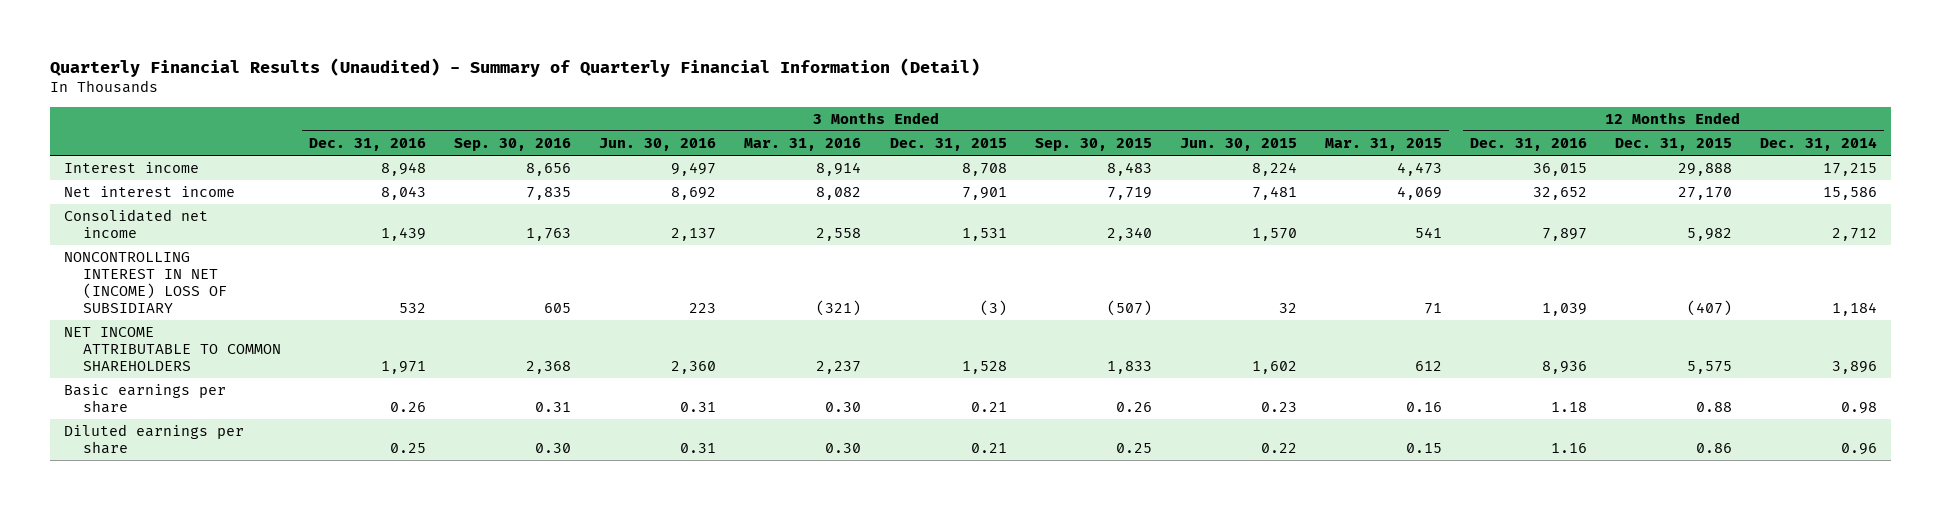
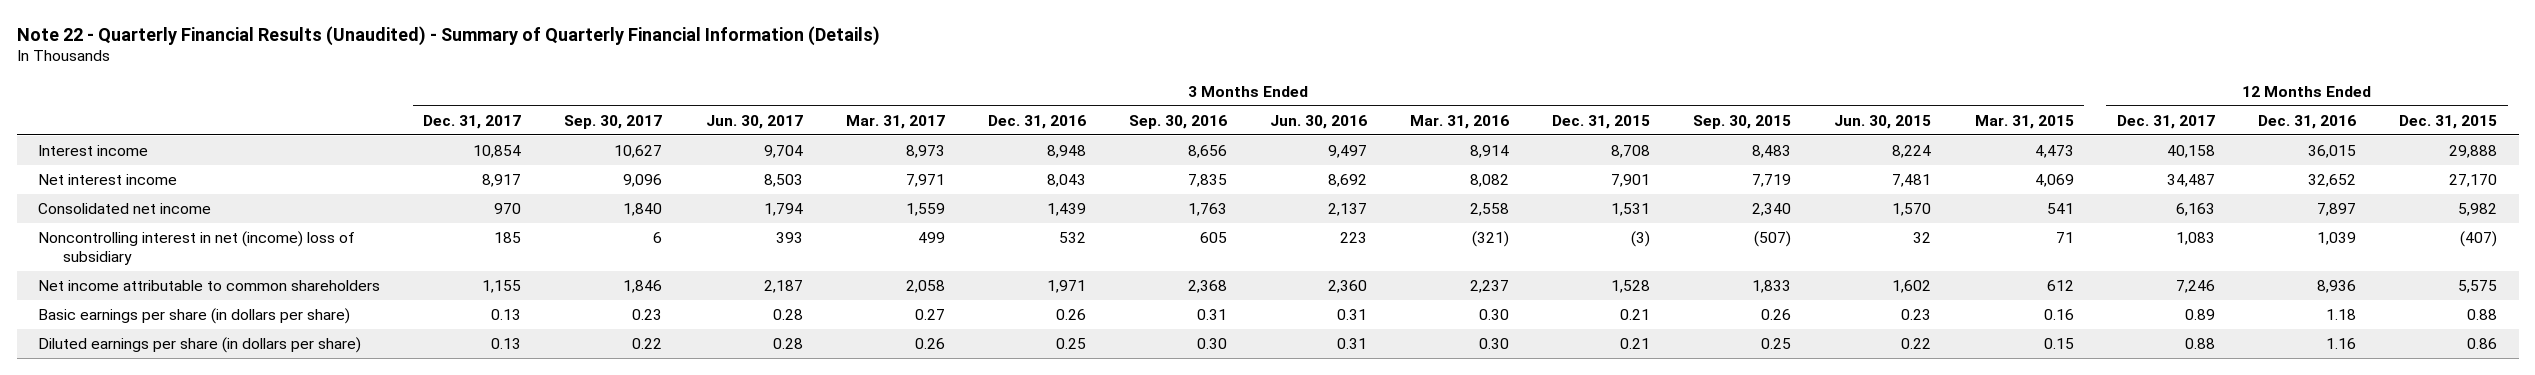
[50,57,981,77] Quarterly Financial Results (Unaudited) - Summary of Quarterly Financial Information (Detail) -> [16,25,880,46] Note 22 - Quarterly Financial Results (Unaudited) - Summary of Quarterly Financial Information (Details)
[1759,137,1877,152] Dec. 31, 2014 -> none
none -> [423,114,522,129] Dec. 31, 2017
none -> [564,114,663,129] Sep. 30, 2017
none -> [705,114,803,129] Jun. 30, 2017
none -> [845,114,945,129] Mar. 31, 2017
none -> [2116,114,2215,129] Dec. 31, 2017
[64,252,228,314] NONCONTROLLING INTEREST IN NET (INCOME) LOSS OF SUBSIDIARY -> [38,231,356,265] Noncontrolling interest in net (income) loss of subsidiary
[64,327,282,372] NET INCOME ATTRIBUTABLE TO COMMON SHAREHOLDERS -> [38,280,381,292] Net income attributable to common shareholders
[64,384,227,414] Basic earnings per share -> [38,308,351,325] Basic earnings per share (in dollars per share)
[64,424,245,455] Diluted earnings per share -> [38,337,362,354] Diluted earnings per share (in dollars per share)

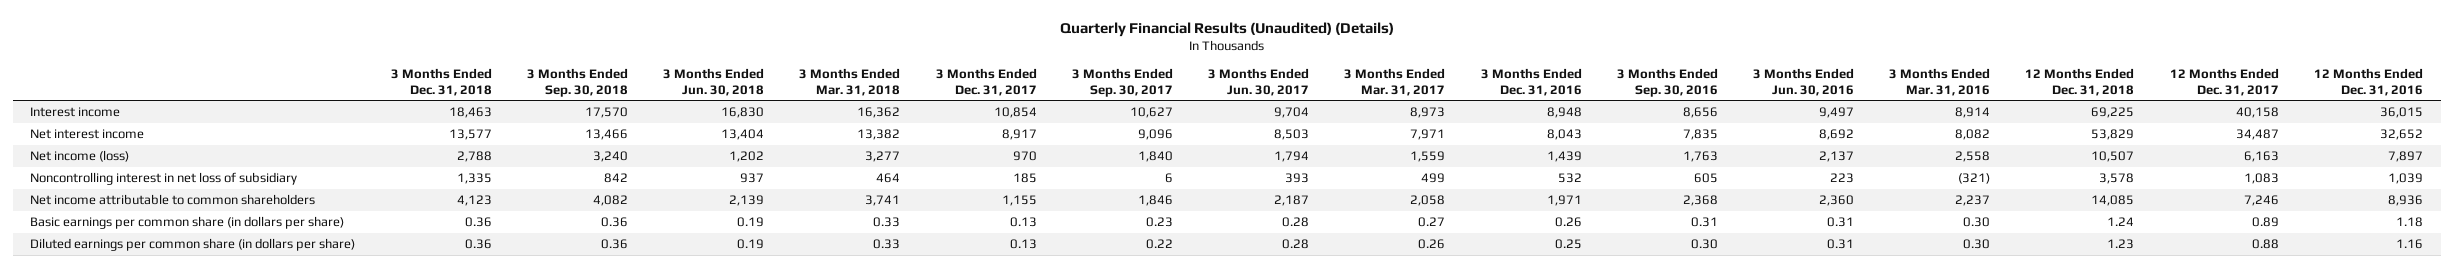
[16,25,880,46] Note 22 - Quarterly Financial Results (Unaudited) - Summary of Quarterly Financial Information (Details) -> [1059,21,1394,37] Quarterly Financial Results (Unaudited) (Details)
[1552,114,1651,129] Dec. 31, 2015 -> none
[1693,114,1792,129] Sep. 30, 2015 -> none
[1834,114,1932,129] Jun. 30, 2015 -> none
[1974,114,2074,129] Mar. 31, 2015 -> none
[2398,114,2497,129] Dec. 31, 2015 -> none
none -> [390,68,492,96] 3 Months Ended Dec. 31, 2018
none -> [526,68,628,97] 3 Months Ended Sep. 30, 2018
none -> [663,68,765,96] 3 Months Ended Jun. 30, 2018
none -> [799,68,901,96] 3 Months Ended Mar. 31, 2018
none -> [2025,68,2135,96] 12 Months Ended Dec. 31, 2018
[38,203,212,215] Consolidated net income -> [30,150,130,163] Net income (loss)
[38,231,356,265] Noncontrolling interest in net (income) loss of subsidiary -> [30,172,298,186] Noncontrolling interest in net loss of subsidiary
[38,308,351,325] Basic earnings per share (in dollars per share) -> [30,216,345,230] Basic earnings per common share (in dollars per share)
[38,337,362,354] Diluted earnings per share (in dollars per share) -> [30,238,356,252] Diluted earnings per common share (in dollars per share)

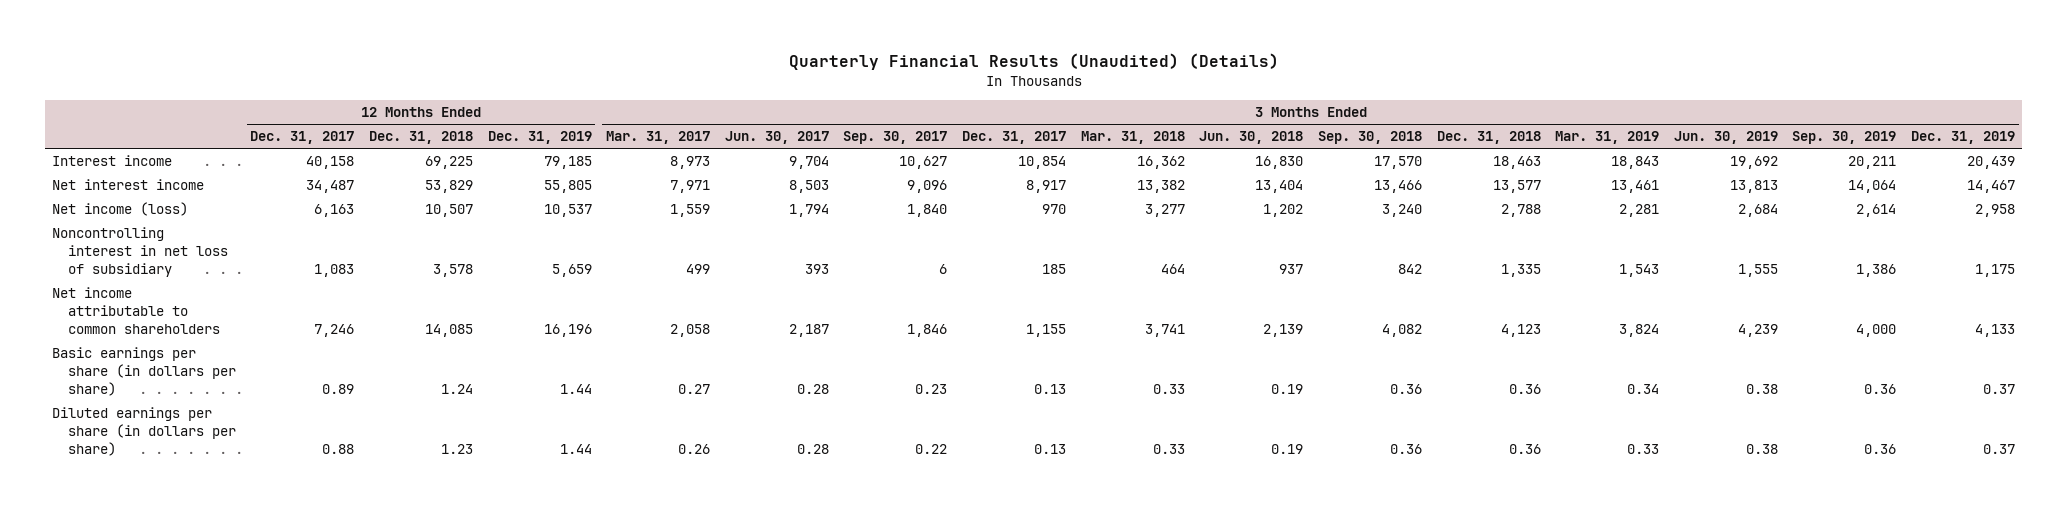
[1480,68,1582,96] 3 Months Ended Dec. 31, 2016 -> none
[1616,68,1718,97] 3 Months Ended Sep. 30, 2016 -> none
[1752,68,1854,96] 3 Months Ended Jun. 30, 2016 -> none
[1889,68,1991,96] 3 Months Ended Mar. 31, 2016 -> none
[2313,68,2423,96] 12 Months Ended Dec. 31, 2016 -> none
none -> [487,131,592,145] Dec. 31, 2019
none -> [1555,131,1660,145] Mar. 31, 2019
none -> [1673,131,1778,145] Jun. 30, 2019
none -> [1792,131,1897,145] Sep. 30, 2019
none -> [1911,131,2016,145] Dec. 31, 2019
[30,216,345,230] Basic earnings per common share (in dollars per share) -> [52,347,236,396] Basic earnings per share (in dollars per share)
[30,238,356,252] Diluted earnings per common share (in dollars per share) -> [52,407,236,456] Diluted earnings per share (in dollars per share)

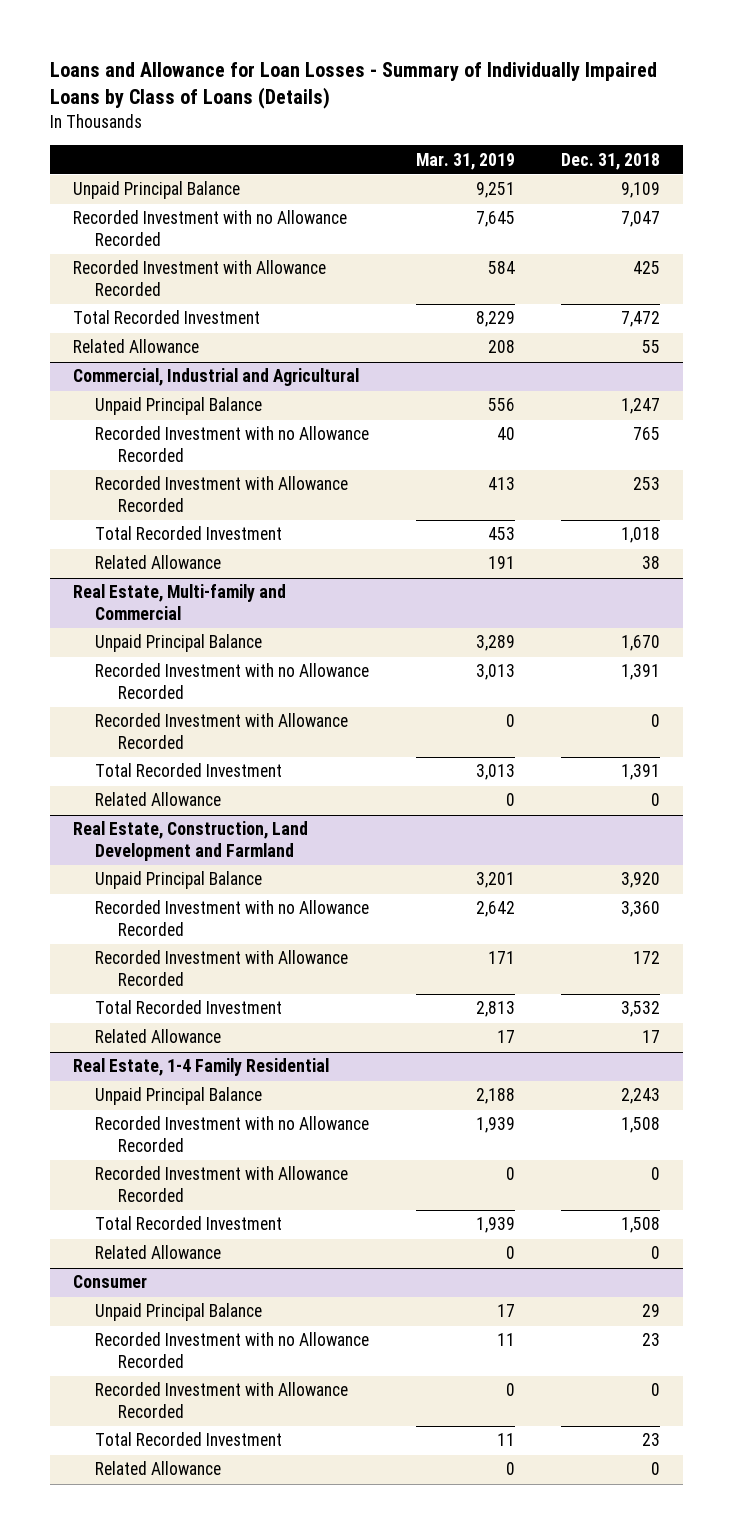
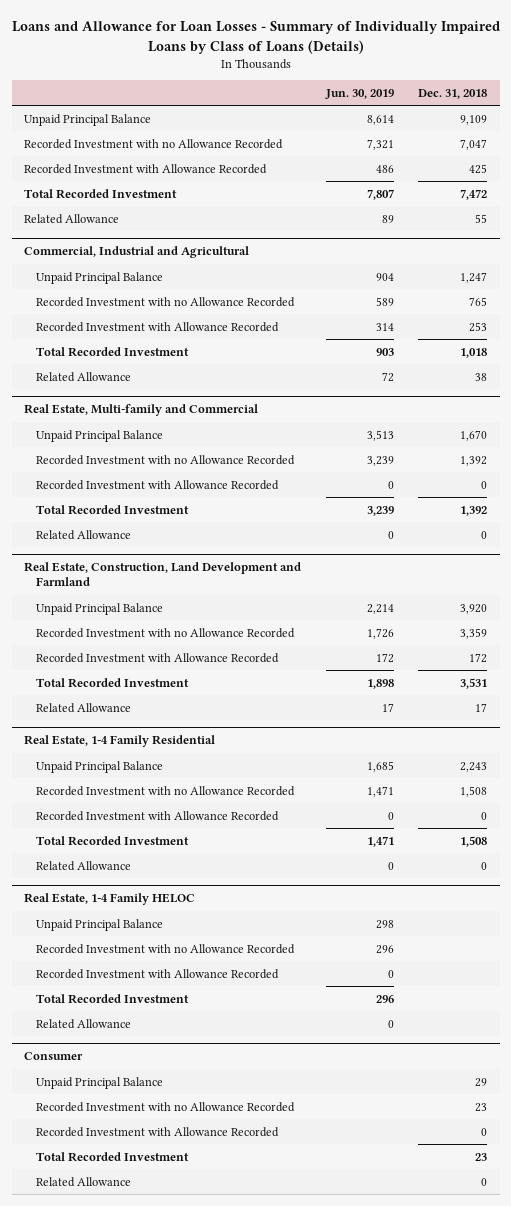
[415,152,515,170] Mar. 31, 2019 -> none
none -> [324,88,394,99] Jun. 30, 2019
[621,664,661,681] 1,391 -> [460,455,488,466] 1,392
[621,764,661,781] 1,391 -> [460,505,488,516] 1,392
[621,901,661,918] 3,360 -> [460,627,488,639] 3,359
[621,1001,661,1018] 3,532 -> [460,677,488,689] 3,531
none -> [23,893,195,906] Real Estate, 1-4 Family HELOC
none -> [35,918,163,931] Unpaid Principal Balance
none -> [35,943,295,954] Recorded Investment with no Allowance Recorded
none -> [35,968,279,979] Recorded Investment with Allowance Recorded
none -> [35,993,189,1004] Total Recorded Investment
none -> [35,1018,131,1029] Related Allowance

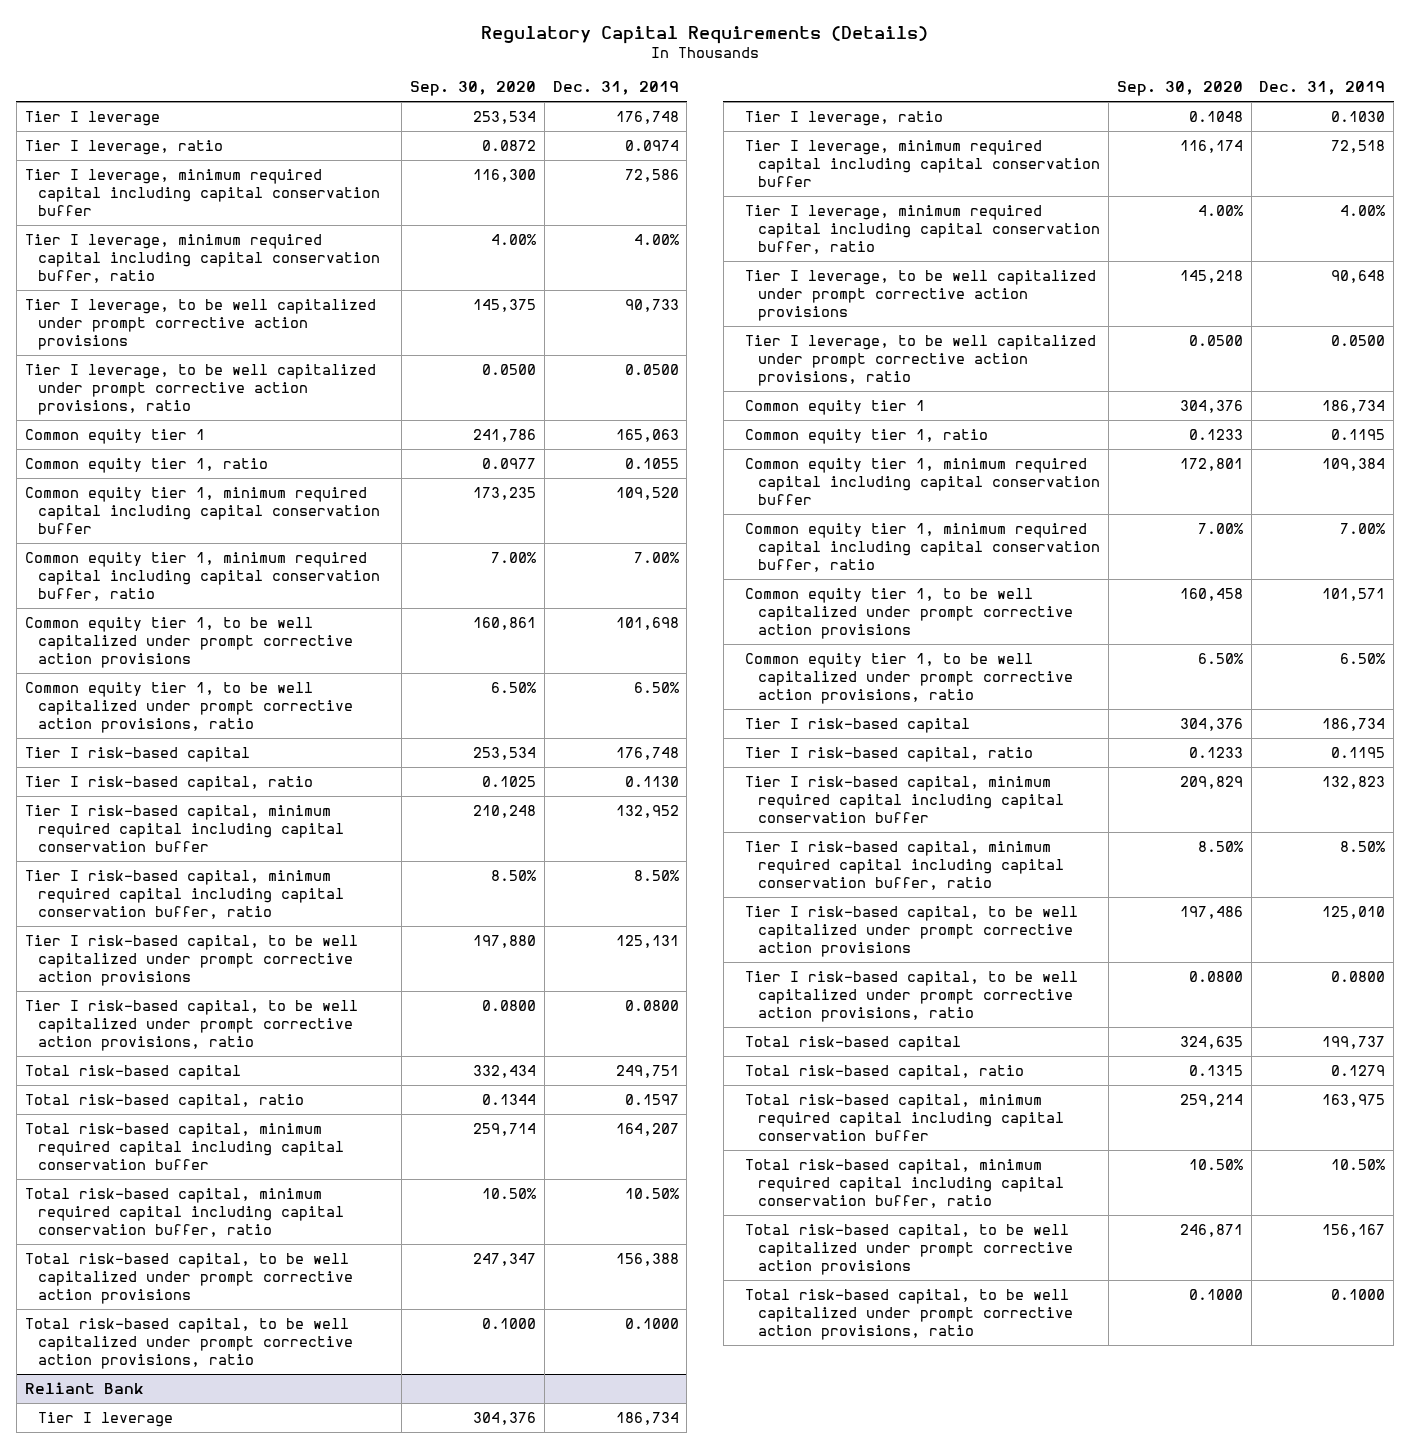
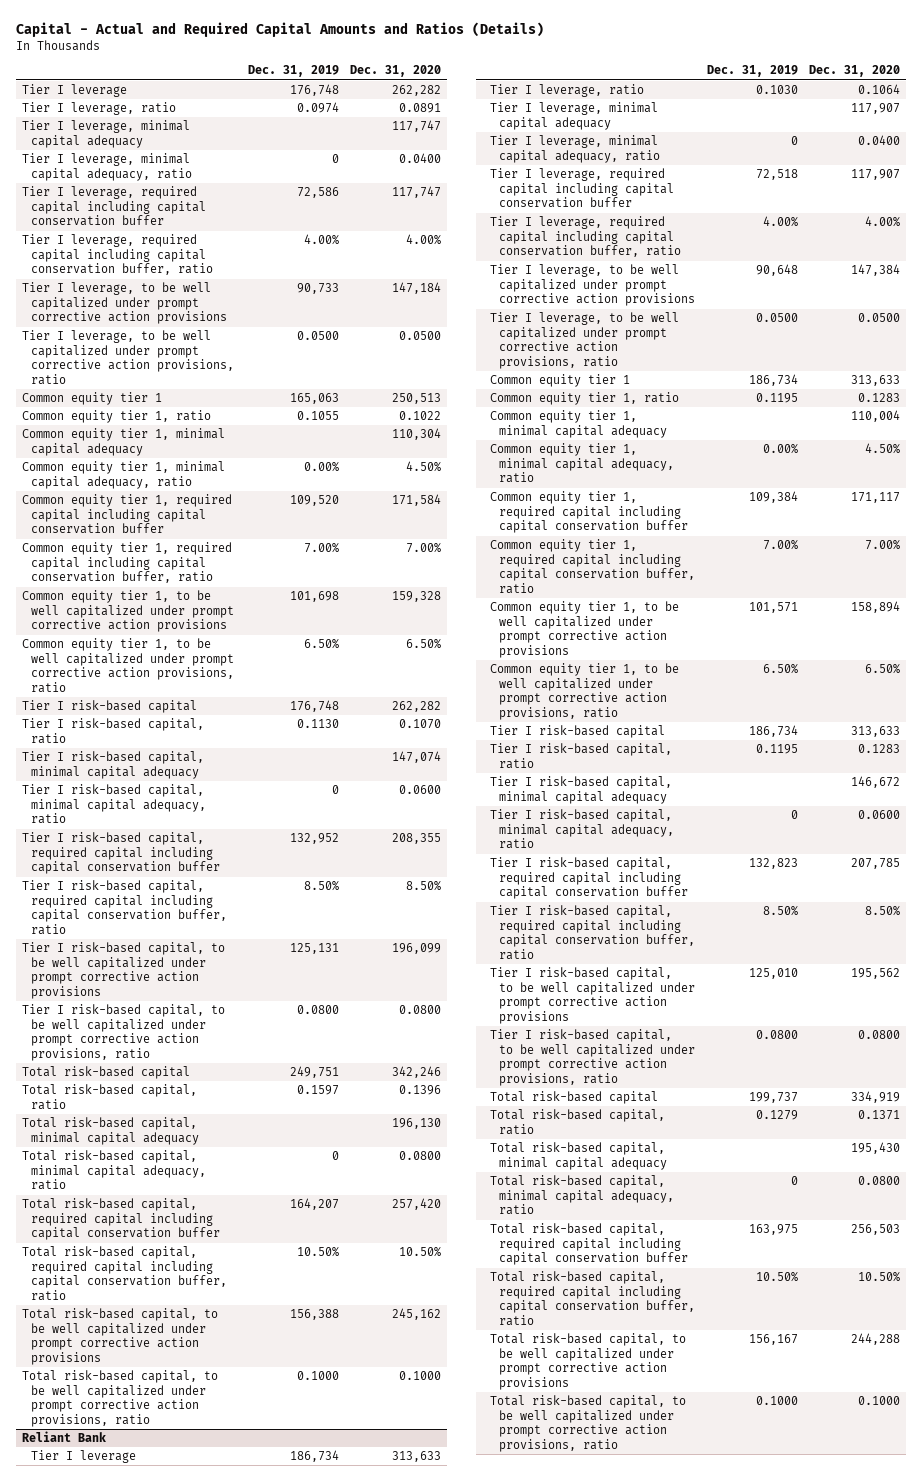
[480,25,928,44] Regulatory Capital Requirements (Details) -> [16,22,545,38] Capital - Actual and Required Capital Amounts and Ratios (Details)
[410,81,537,97] Sep. 30, 2020 -> none
none -> [350,65,442,78] Dec. 31, 2020
none -> [22,120,191,148] Tier I leverage, minimal capital adequacy
none -> [22,153,193,181] Tier I leverage, minimal capital adequacy, ratio
[24,168,381,217] Tier I leverage, minimum required capital including capital conservation buffer -> [22,186,207,227] Tier I leverage, required capital including capital conservation buffer
[24,233,381,284] Tier I leverage, minimum required capital including capital conservation buffer, ratio -> [22,234,214,276] Tier I leverage, required capital including capital conservation buffer, ratio
none -> [22,428,226,456] Common equity tier 1, minimal capital adequacy
none -> [22,461,226,489] Common equity tier 1, minimal capital adequacy, ratio
[24,486,381,535] Common equity tier 1, minimum required capital including capital conservation buffer -> [22,494,233,535] Common equity tier 1, required capital including capital conservation buffer
[24,551,381,602] Common equity tier 1, minimum required capital including capital conservation buffer, ratio -> [22,542,233,584] Common equity tier 1, required capital including capital conservation buffer, ratio
none -> [22,751,205,779] Tier I risk-based capital, minimal capital adequacy
none -> [22,784,207,825] Tier I risk-based capital, minimal capital adequacy, ratio
[24,804,345,853] Tier I risk-based capital, minimum required capital including capital conservation buffer -> [22,832,221,875] Tier I risk-based capital, required capital including capital conservation buffer
[24,869,345,920] Tier I risk-based capital, minimum required capital including capital conservation buffer, ratio -> [22,880,228,936] Tier I risk-based capital, required capital including capital conservation buffer, ratio
none -> [22,1117,200,1145] Total risk-based capital, minimal capital adequacy
none -> [22,1150,207,1191] Total risk-based capital, minimal capital adequacy, ratio
[24,1122,345,1171] Total risk-based capital, minimum required capital including capital conservation buffer -> [22,1198,221,1241] Total risk-based capital, required capital including capital conservation buffer
[24,1187,345,1238] Total risk-based capital, minimum required capital including capital conservation buffer, ratio -> [22,1246,228,1302] Total risk-based capital, required capital including capital conservation buffer, ratio
none -> [490,102,659,130] Tier I leverage, minimal capital adequacy
none -> [490,135,661,163] Tier I leverage, minimal capital adequacy, ratio
[744,139,1101,188] Tier I leverage, minimum required capital including capital conservation buffer -> [490,168,675,209] Tier I leverage, required capital including capital conservation buffer
[744,204,1101,255] Tier I leverage, minimum required capital including capital conservation buffer, ratio -> [490,216,682,258] Tier I leverage, required capital including capital conservation buffer, ratio
none -> [490,410,668,438] Common equity tier 1, minimal capital adequacy
none -> [490,443,675,484] Common equity tier 1, minimal capital adequacy, ratio
[744,457,1101,506] Common equity tier 1, minimum required capital including capital conservation buffer -> [490,491,689,534] Common equity tier 1, required capital including capital conservation buffer
[744,522,1101,573] Common equity tier 1, minimum required capital including capital conservation buffer, ratio -> [490,539,696,595] Common equity tier 1, required capital including capital conservation buffer, ratio
none -> [490,776,673,804] Tier I risk-based capital, minimal capital adequacy
none -> [490,809,675,850] Tier I risk-based capital, minimal capital adequacy, ratio
[744,775,1065,824] Tier I risk-based capital, minimum required capital including capital conservation buffer -> [490,857,689,900] Tier I risk-based capital, required capital including capital conservation buffer
[744,840,1065,891] Tier I risk-based capital, minimum required capital including capital conservation buffer, ratio -> [490,905,696,961] Tier I risk-based capital, required capital including capital conservation buffer, ratio
none -> [490,1142,668,1170] Total risk-based capital, minimal capital adequacy
none -> [490,1175,675,1216] Total risk-based capital, minimal capital adequacy, ratio
[744,1093,1065,1142] Total risk-based capital, minimum required capital including capital conservation buffer -> [490,1223,689,1266] Total risk-based capital, required capital including capital conservation buffer
[744,1158,1065,1209] Total risk-based capital, minimum required capital including capital conservation buffer, ratio -> [490,1271,696,1327] Total risk-based capital, required capital including capital conservation buffer, ratio

